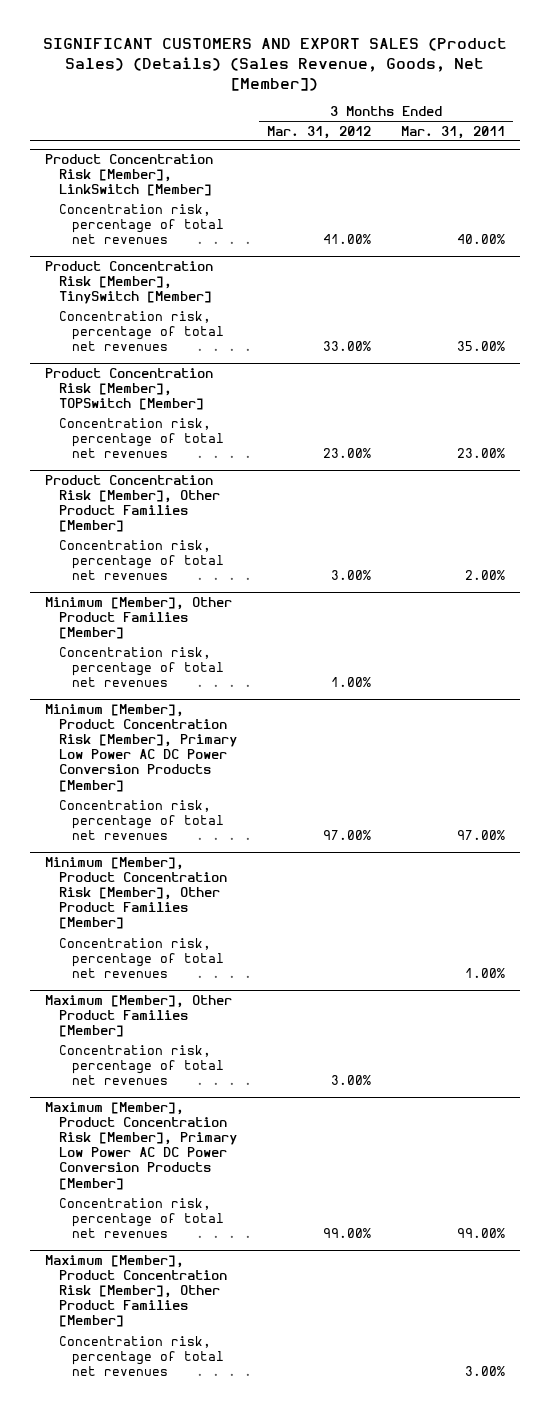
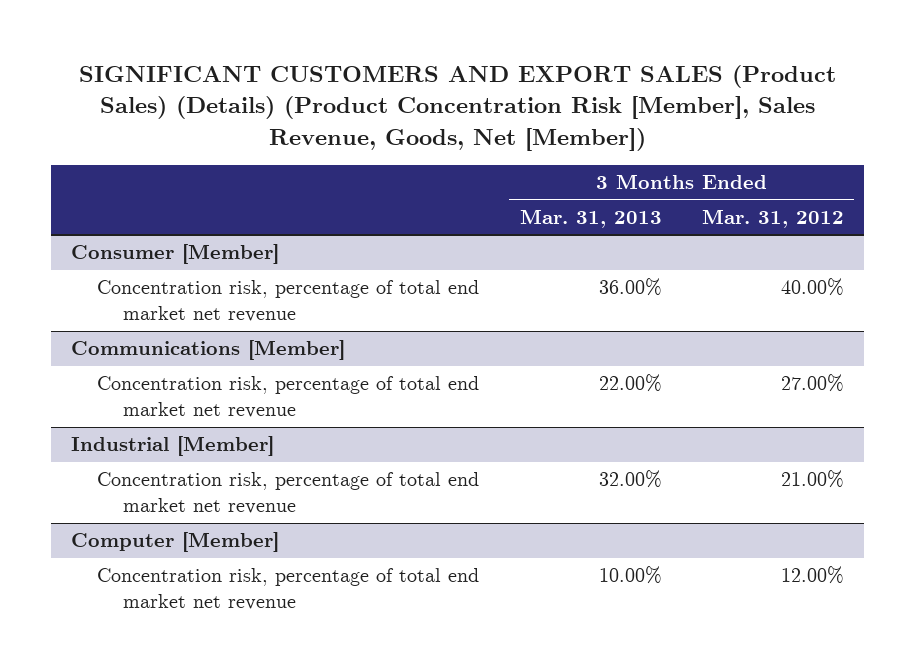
[42,38,507,91] SIGNIFICANT CUSTOMERS AND EXPORT SALES (Product Sales) (Details) (Sales Revenue, Goods, Net [Member]) -> [78,65,836,151] SIGNIFICANT CUSTOMERS AND EXPORT SALES (Product Sales) (Details) (Product Concentration Risk [Member], Sales Revenue, Goods, Net [Member])
[401,125,506,139] Mar. 31, 2011 -> none
none -> [519,209,662,229] Mar. 31, 2013
[44,154,213,197] Product Concentration Risk [Member], LinkSwitch [Member] -> none
[44,261,213,305] Product Concentration Risk [Member], TinySwitch [Member] -> none
[44,368,213,411] Product Concentration Risk [Member], TOPSwitch [Member] -> none
[44,475,220,533] Product Concentration Risk [Member], Other Product Families [Member] -> none
[44,597,232,640] Minimum [Member], Other Product Families [Member] -> none
[58,646,225,687] Concentration risk, percentage of total net revenues -> none
[44,704,237,792] Minimum [Member], Product Concentration Risk [Member], Primary Low Power AC DC Power Conversion Products [Member] -> none
[58,799,225,840] Concentration risk, percentage of total net revenues -> none
[44,857,227,930] Minimum [Member], Product Concentration Risk [Member], Other Product Families [Member] -> none
[58,937,225,978] Concentration risk, percentage of total net revenues -> none
[44,995,232,1038] Maximum [Member], Other Product Families [Member] -> none
[58,1044,225,1085] Concentration risk, percentage of total net revenues -> none
[44,1102,237,1190] Maximum [Member], Product Concentration Risk [Member], Primary Low Power AC DC Power Conversion Products [Member] -> none
[58,1197,225,1238] Concentration risk, percentage of total net revenues -> none
[44,1255,227,1328] Maximum [Member], Product Concentration Risk [Member], Other Product Families [Member] -> none
[58,1335,225,1376] Concentration risk, percentage of total net revenues -> none
none -> [71,244,280,265] Consumer [Member]
[58,203,225,244] Concentration risk, percentage of total net revenues -> [97,280,480,323] Concentration risk, percentage of total end market net revenue
[322,233,371,244] 41.00% -> [781,278,845,297] 40.00%
none -> [71,340,346,361] Communications [Member]
[58,310,225,351] Concentration risk, percentage of total net revenues -> [97,376,480,419] Concentration risk, percentage of total end market net revenue
[322,340,371,351] 33.00% -> [781,374,845,393] 27.00%
none -> [71,436,275,457] Industrial [Member]
[58,417,225,458] Concentration risk, percentage of total net revenues -> [97,472,480,515] Concentration risk, percentage of total end market net revenue
[322,447,371,458] 23.00% -> [781,470,845,489] 21.00%
none -> [71,532,280,553] Computer [Member]
[58,539,225,580] Concentration risk, percentage of total net revenues -> [97,568,480,611] Concentration risk, percentage of total end market net revenue
[330,569,371,580] 3.00% -> [781,566,845,585] 12.00%

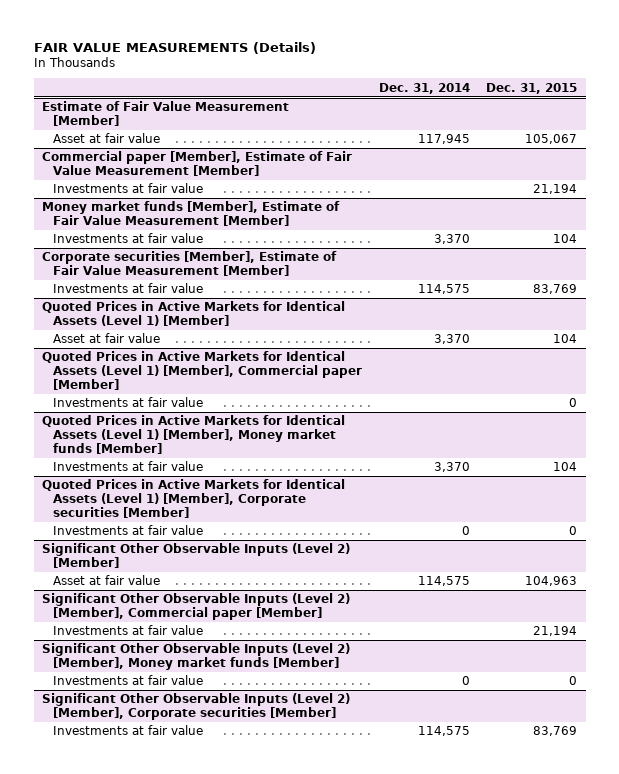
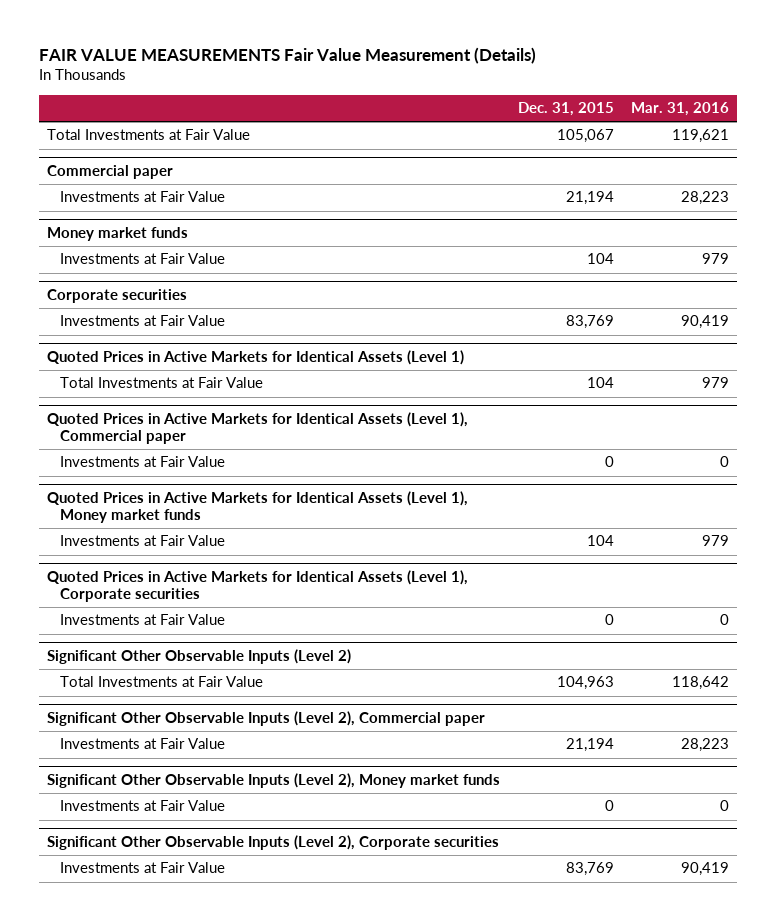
[33,41,316,54] FAIR VALUE MEASUREMENTS (Details) -> [38,46,536,64] FAIR VALUE MEASUREMENTS Fair Value Measurement (Details)
[378,82,470,94] Dec. 31, 2014 -> none
none -> [630,101,729,116] Mar. 31, 2016
[42,101,290,127] Estimate of Fair Value Measurement [Member] -> none
[42,151,353,177] Commercial paper [Member], Estimate of Fair Value Measurement [Member] -> none
[42,201,341,227] Money market funds [Member], Estimate of Fair Value Measurement [Member] -> none
[42,251,338,277] Corporate securities [Member], Estimate of Fair Value Measurement [Member] -> none
[53,133,161,144] Asset at fair value -> [47,129,251,141] Total Investments at Fair Value
none -> [47,164,174,179] Commercial paper
[53,183,204,194] Investments at fair value -> [59,191,225,203] Investments at Fair Value
none -> [47,226,189,241] Money market funds
[53,233,204,244] Investments at fair value -> [59,253,225,265] Investments at Fair Value
none -> [47,288,188,303] Corporate securities
[53,283,204,294] Investments at fair value -> [59,315,225,327] Investments at Fair Value
[42,301,346,327] Quoted Prices in Active Markets for Identical Assets (Level 1) [Member] -> [47,349,465,365] Quoted Prices in Active Markets for Identical Assets (Level 1)
[53,333,161,344] Asset at fair value -> [59,377,263,389] Total Investments at Fair Value
[42,351,363,391] Quoted Prices in Active Markets for Identical Assets (Level 1) [Member], Commercial paper [Member] -> [47,411,469,444] Quoted Prices in Active Markets for Identical Assets (Level 1), Commercial paper
[53,397,204,408] Investments at fair value -> [59,456,225,468] Investments at Fair Value
[42,415,346,455] Quoted Prices in Active Markets for Identical Assets (Level 1) [Member], Money market funds [Member] -> [47,490,469,523] Quoted Prices in Active Markets for Identical Assets (Level 1), Money market funds
[53,461,204,472] Investments at fair value -> [59,535,225,547] Investments at Fair Value
[42,479,346,519] Quoted Prices in Active Markets for Identical Assets (Level 1) [Member], Corporate securities [Member] -> [47,569,469,602] Quoted Prices in Active Markets for Identical Assets (Level 1), Corporate securities
[53,525,204,536] Investments at fair value -> [59,614,225,626] Investments at Fair Value
[42,543,351,569] Significant Other Observable Inputs (Level 2) [Member] -> [47,648,352,664] Significant Other Observable Inputs (Level 2)
[53,575,161,586] Asset at fair value -> [59,676,263,688] Total Investments at Fair Value
[42,593,351,621] Significant Other Observable Inputs (Level 2) [Member], Commercial paper [Member] -> [47,710,486,726] Significant Other Observable Inputs (Level 2), Commercial paper
[53,625,204,636] Investments at fair value -> [59,738,225,750] Investments at Fair Value
[42,643,351,671] Significant Other Observable Inputs (Level 2) [Member], Money market funds [Member] -> [47,772,501,788] Significant Other Observable Inputs (Level 2), Money market funds
[53,675,204,686] Investments at fair value -> [59,800,225,812] Investments at Fair Value
[42,693,351,721] Significant Other Observable Inputs (Level 2) [Member], Corporate securities [Member] -> [47,834,500,850] Significant Other Observable Inputs (Level 2), Corporate securities
[53,725,204,736] Investments at fair value -> [59,862,225,874] Investments at Fair Value

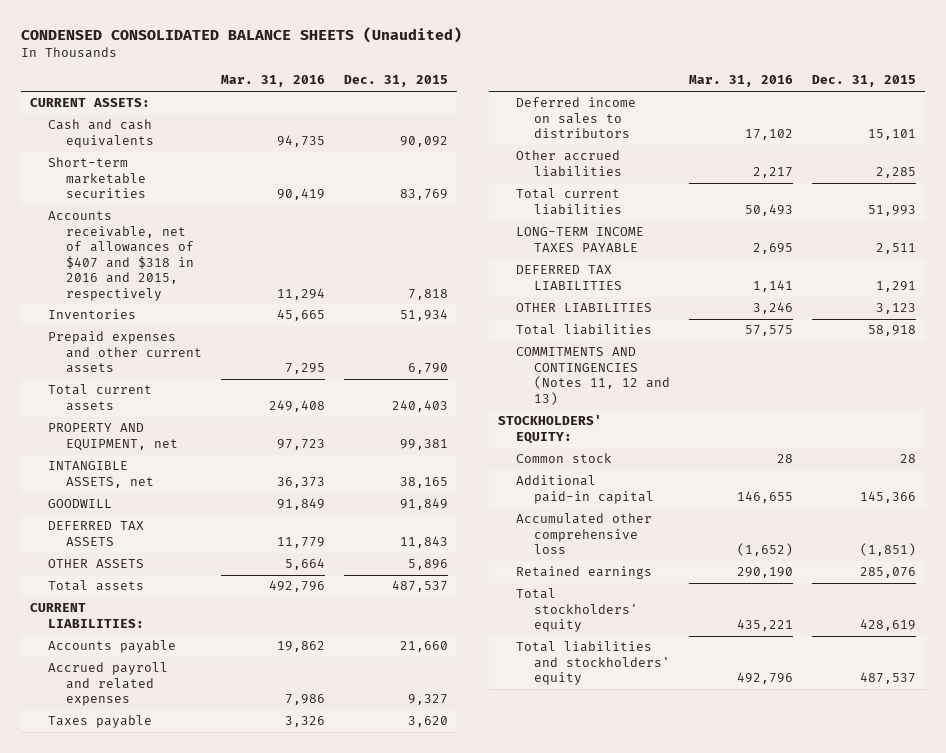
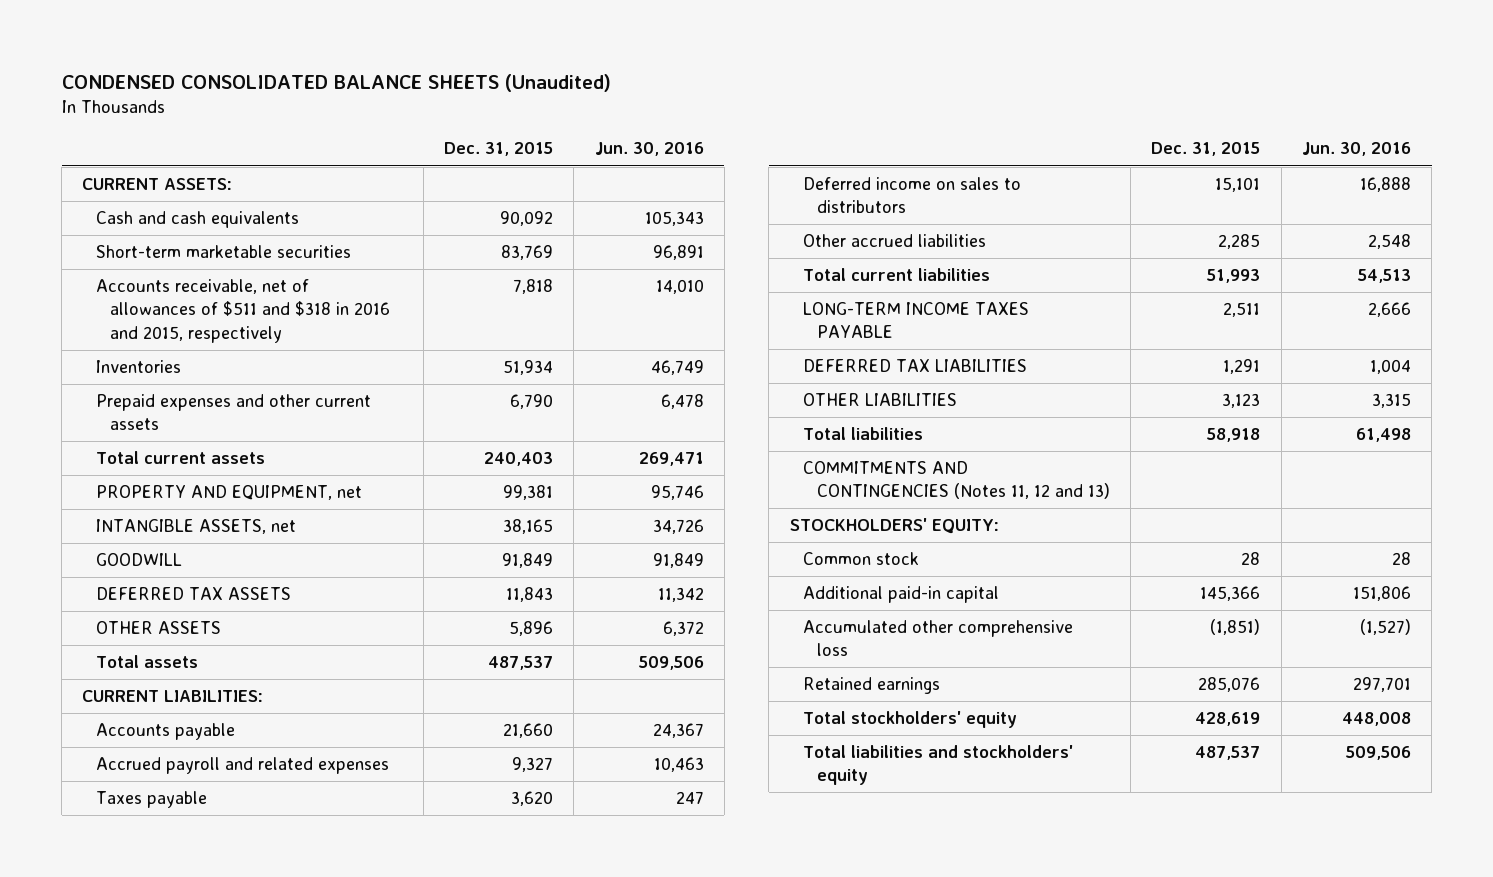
[220,75,325,88] Mar. 31, 2016 -> none
none -> [594,142,704,157] Jun. 30, 2016
[47,211,194,301] Accounts receivable, net of allowances of $407 and $318 in 2016 and 2015, respectively -> [96,279,390,343] Accounts receivable, net of allowances of $511 and $318 in 2016 and 2015, respectively

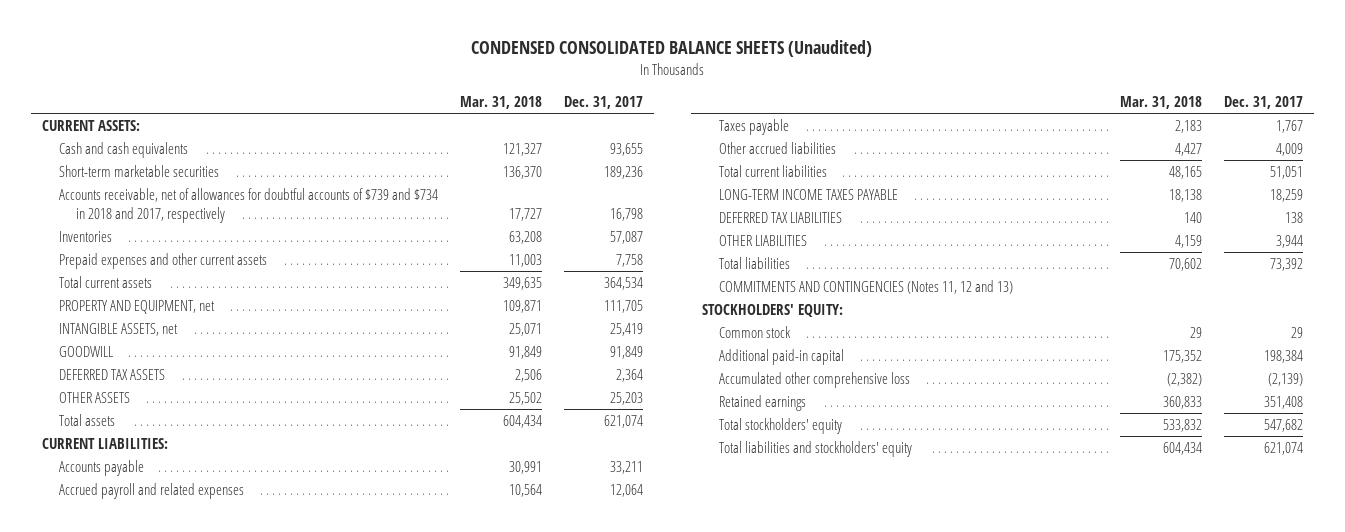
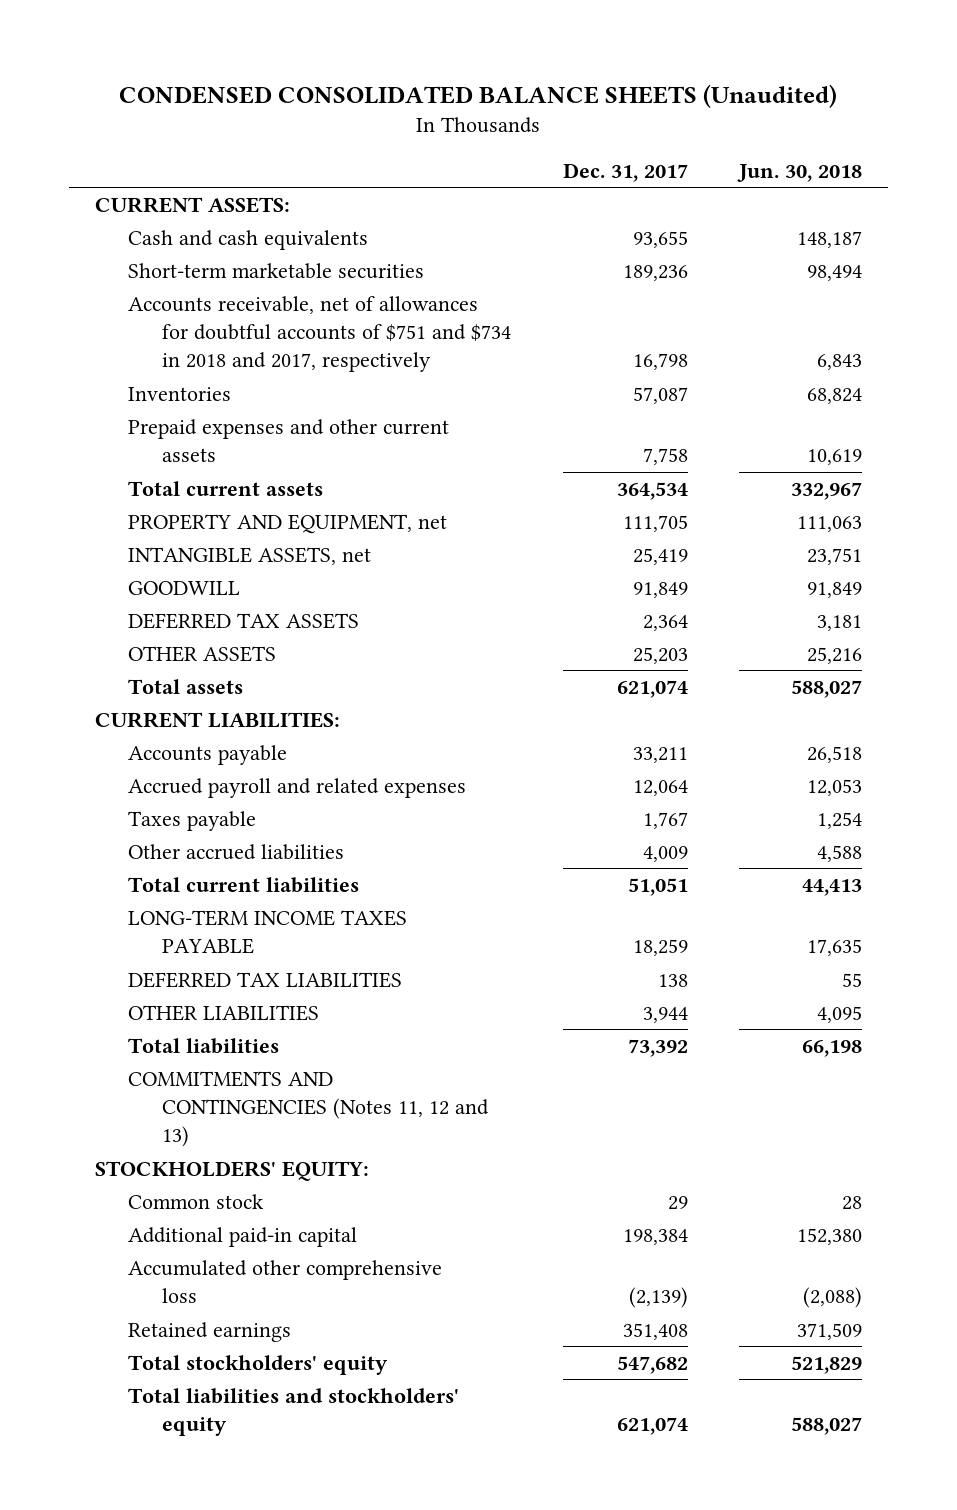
[459,95,542,109] Mar. 31, 2018 -> none
none -> [737,163,863,182] Jun. 30, 2018
[58,187,438,223] Accounts receivable, net of allowances for doubtful accounts of $739 and $734 in 2018 and 2017, respectively -> [128,295,512,373] Accounts receivable, net of allowances for doubtful accounts of $751 and $734 in 2018 and 2017, respectively

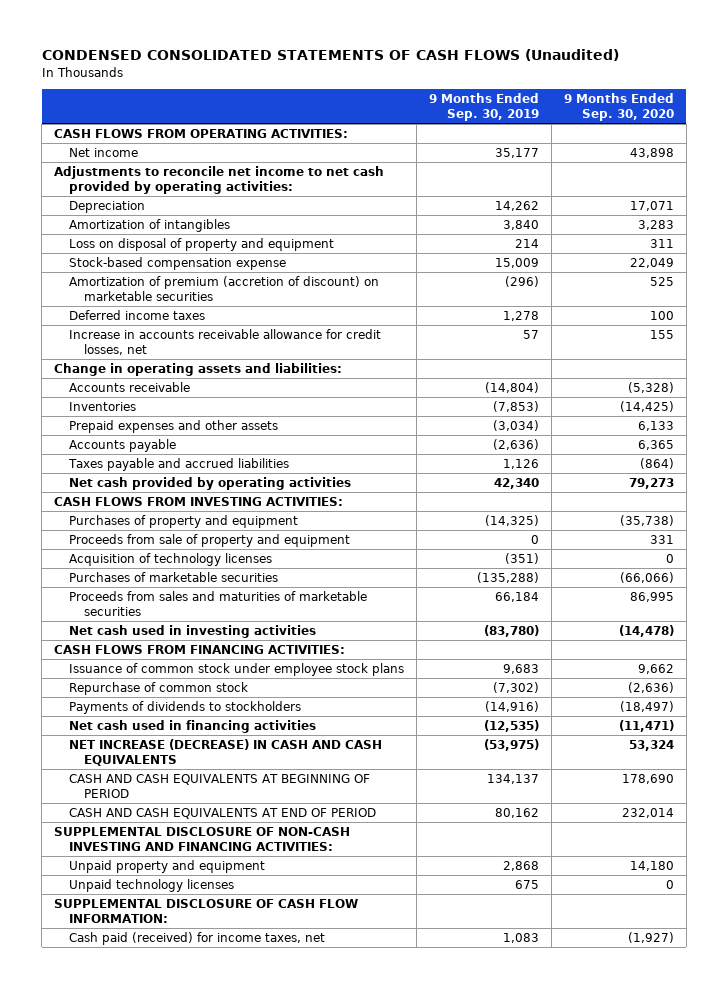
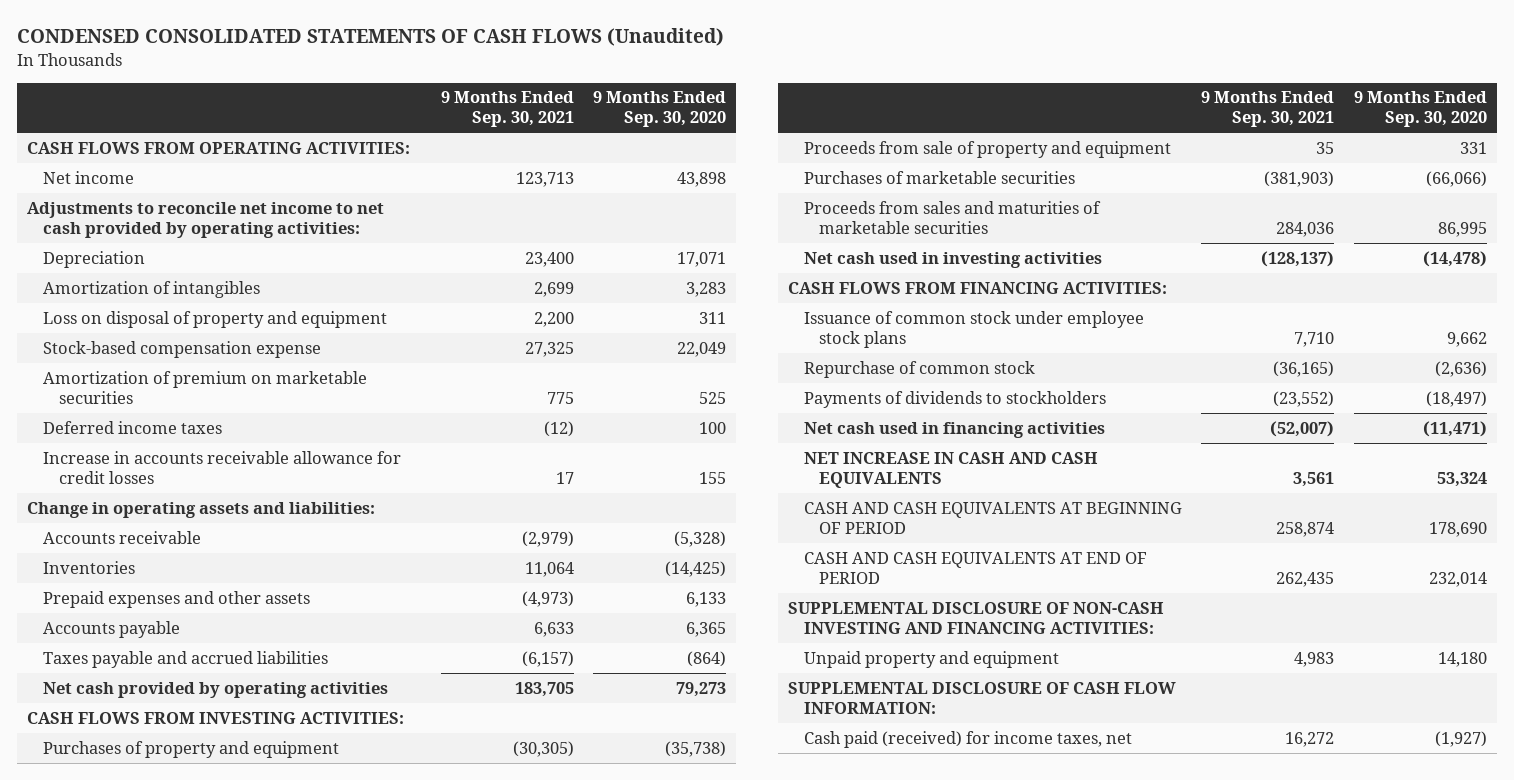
[428,92,539,121] 9 Months Ended Sep. 30, 2019 -> none
none -> [440,91,574,128] 9 Months Ended Sep. 30, 2021
[69,276,380,302] Amortization of premium (accretion of discount) on marketable securities -> [42,370,367,404] Amortization of premium on marketable securities
[69,329,382,356] Increase in accounts receivable allowance for credit losses, net -> [42,450,401,484] Increase in accounts receivable allowance for credit losses
[69,553,273,567] Acquisition of technology licenses -> none
[69,739,383,767] NET INCREASE (DECREASE) IN CASH AND CASH EQUIVALENTS -> [803,451,1098,488] NET INCREASE IN CASH AND CASH EQUIVALENTS
[69,879,235,893] Unpaid technology licenses -> none

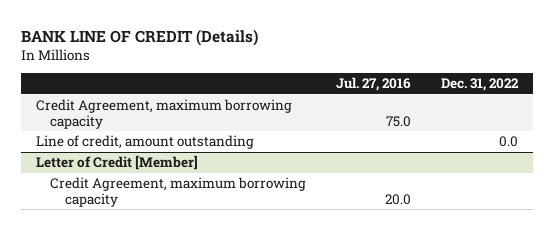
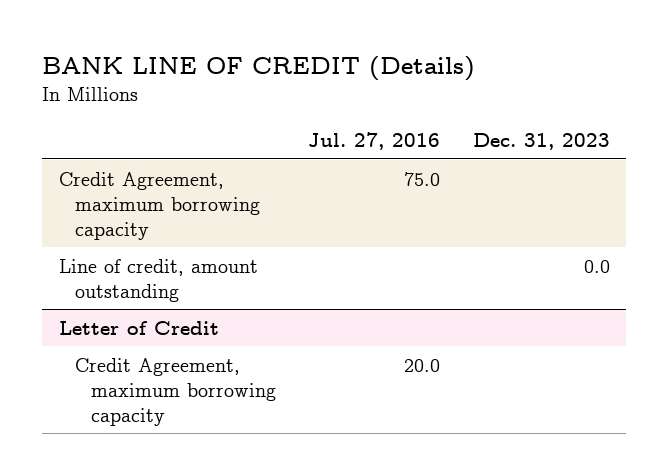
[440,78,519,92] Dec. 31, 2022 -> none
none -> [472,133,610,151] Dec. 31, 2023
[36,155,199,171] Letter of Credit [Member] -> [58,320,219,335] Letter of Credit

